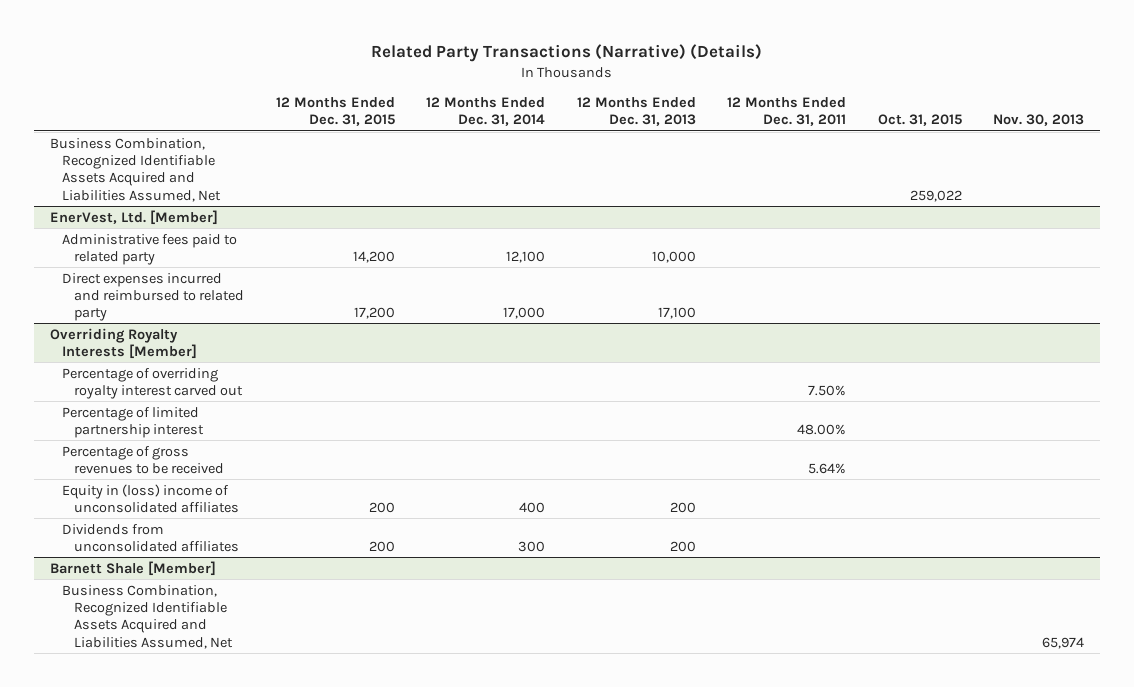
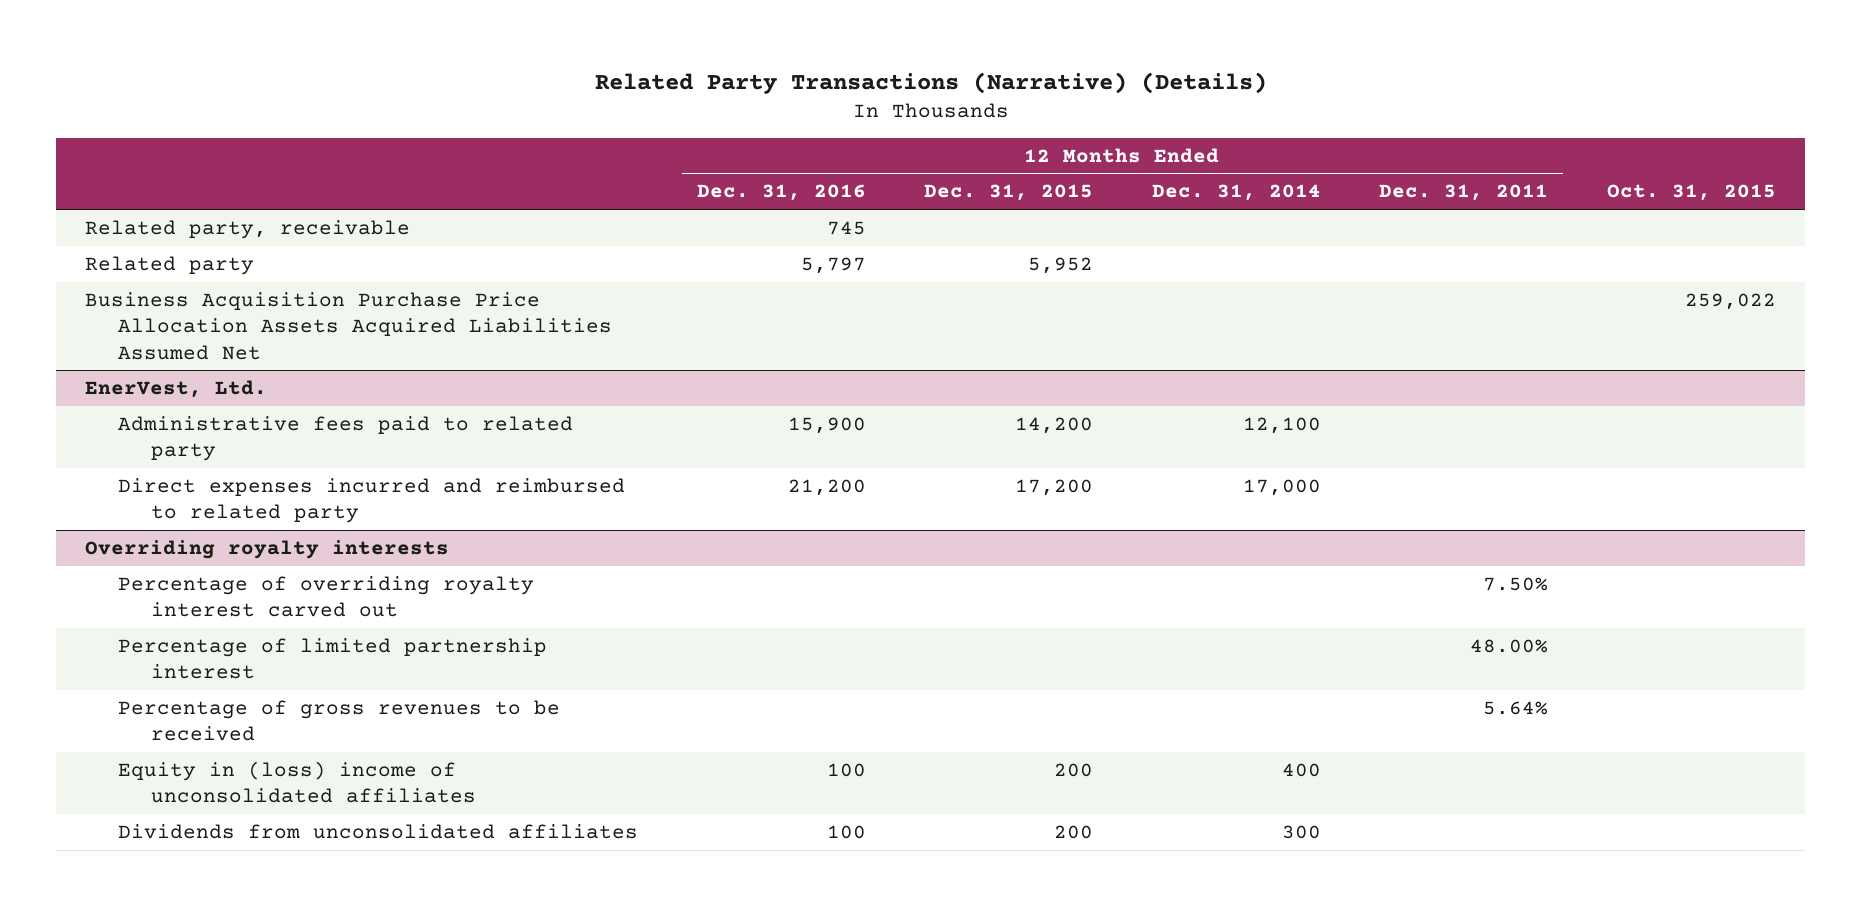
[576,97,696,127] 12 Months Ended Dec. 31, 2013 -> none
[993,114,1085,127] Nov. 30, 2013 -> none
none -> [696,184,866,202] Dec. 31, 2016
none -> [85,219,411,239] Related party, receivable
none -> [85,255,255,275] Related party
[49,137,222,202] Business Combination, Recognized Identifiable Assets Acquired and Liabilities Assumed, Net -> [85,291,613,360] Business Acquisition Purchase Price Allocation Assets Acquired Liabilities Assumed Net
[49,209,218,225] EnerVest, Ltd. [Member] -> [85,379,268,398] EnerVest, Ltd.
[49,327,198,359] Overriding Royalty Interests [Member] -> [85,539,450,559] Overriding royalty interests
[49,560,216,576] Barnett Shale [Member] -> none
[62,584,234,649] Business Combination, Recognized Identifiable Assets Acquired and Liabilities Assumed, Net -> none

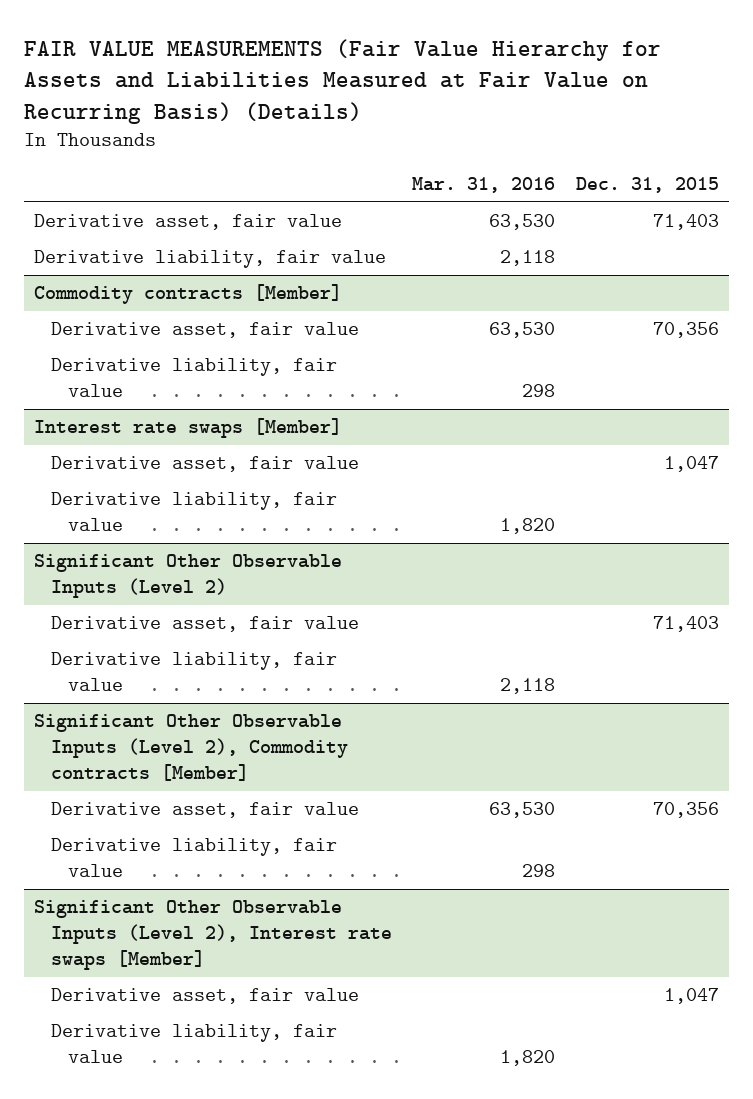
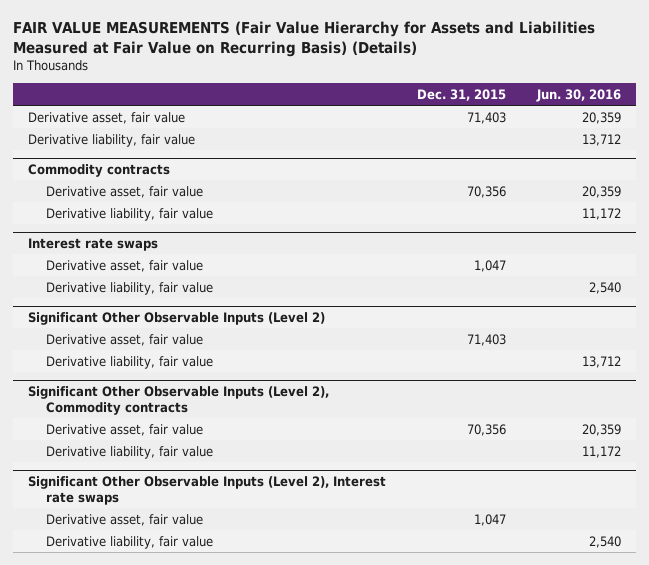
[412,177,556,194] Mar. 31, 2016 -> none
none -> [535,88,621,102] Jun. 30, 2016
[34,284,343,305] Commodity contracts [Member] -> [28,163,171,177] Commodity contracts
[34,418,343,439] Interest rate swaps [Member] -> [28,237,159,251] Interest rate swaps
[34,714,349,781] Significant Other Observable Inputs (Level 2), Commodity contracts [Member] -> [28,385,330,416] Significant Other Observable Inputs (Level 2), Commodity contracts
[34,900,393,970] Significant Other Observable Inputs (Level 2), Interest rate swaps [Member] -> [28,475,387,506] Significant Other Observable Inputs (Level 2), Interest rate swaps

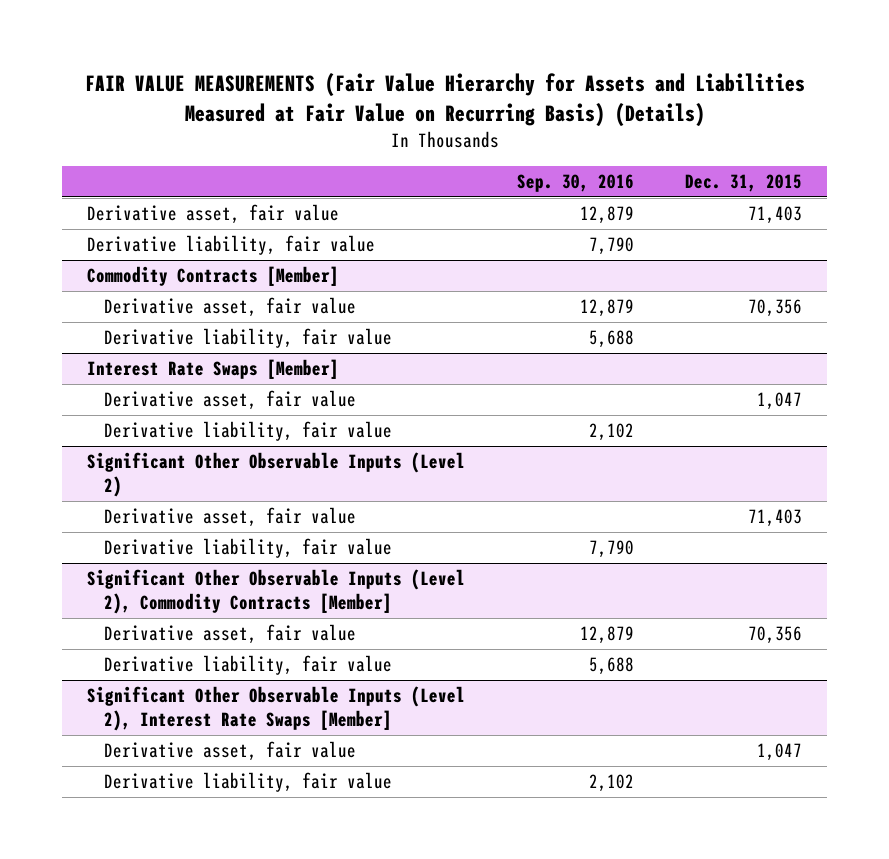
[535,88,621,102] Jun. 30, 2016 -> none
none -> [516,174,634,193] Sep. 30, 2016
[28,163,171,177] Commodity contracts -> [87,265,340,286] Commodity Contracts [Member]
[28,237,159,251] Interest rate swaps -> [87,358,340,379] Interest Rate Swaps [Member]
[28,385,330,416] Significant Other Observable Inputs (Level 2), Commodity contracts -> [87,568,466,615] Significant Other Observable Inputs (Level 2), Commodity Contracts [Member]
[28,475,387,506] Significant Other Observable Inputs (Level 2), Interest rate swaps -> [87,685,466,732] Significant Other Observable Inputs (Level 2), Interest Rate Swaps [Member]

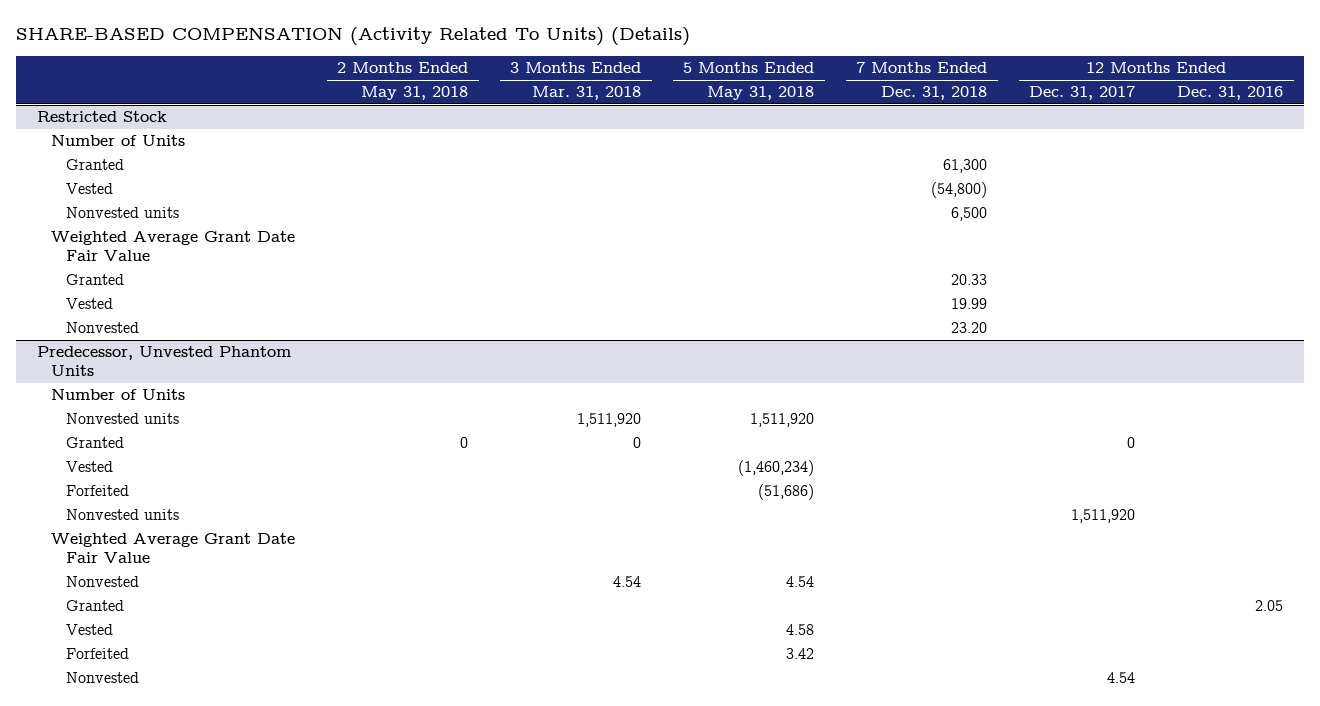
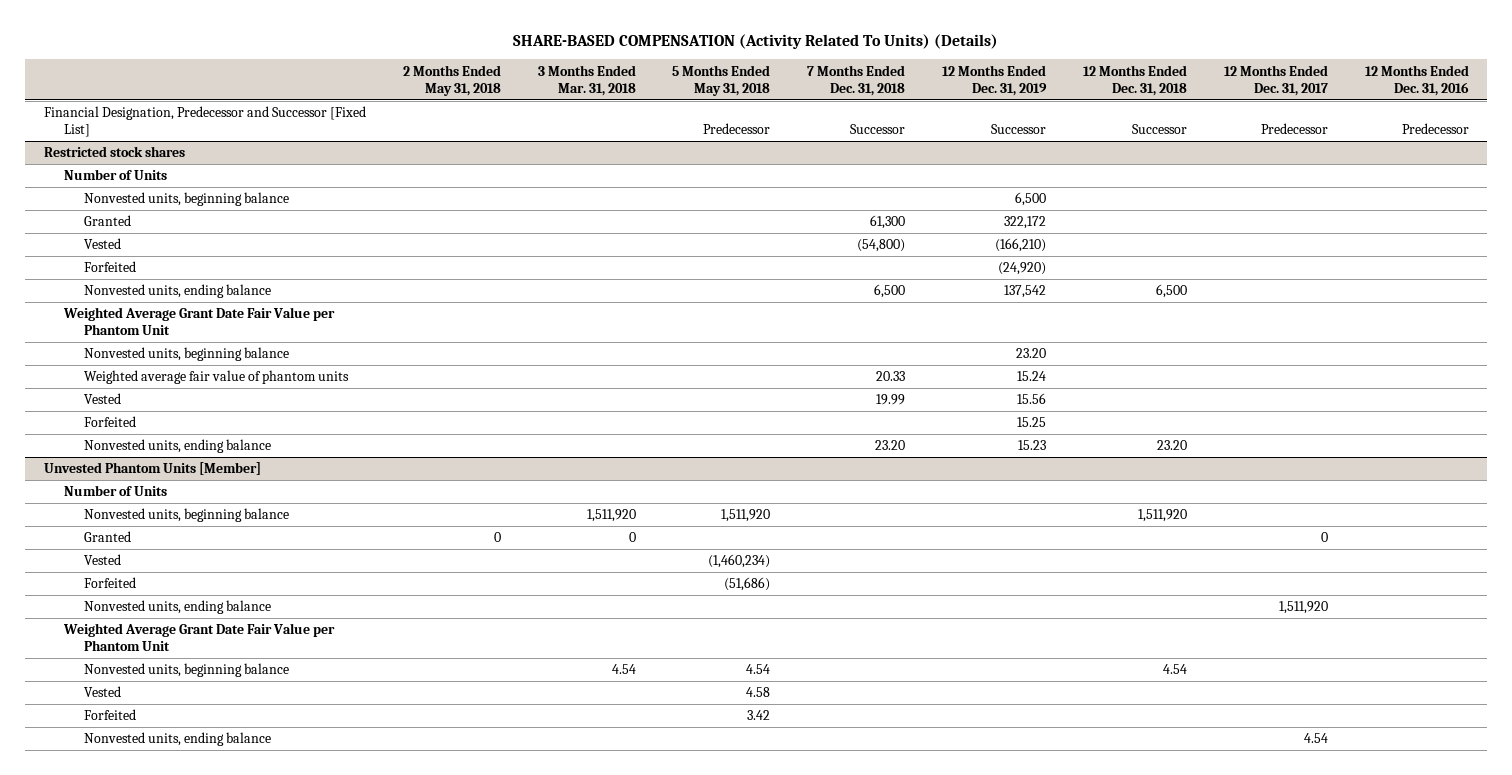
none -> [942,64,1048,96] 12 Months Ended Dec. 31, 2019
none -> [1082,64,1187,96] 12 Months Ended Dec. 31, 2018
none -> [43,106,366,138] Financial Designation, Predecessor and Successor [Fixed List]
[36,111,167,123] Restricted Stock -> [43,146,185,158] Restricted stock shares
none -> [83,192,289,207] Nonvested units, beginning balance
none -> [83,261,136,273] Forfeited
[65,207,179,219] Nonvested units -> [83,284,271,299] Nonvested units, ending balance
[51,231,296,262] Weighted Average Grant Date Fair Value -> [62,307,335,336] Weighted Average Grant Date Fair Value per Phantom Unit
none -> [83,347,289,362] Nonvested units, beginning balance
[65,274,124,286] Granted -> [83,370,349,385] Weighted average fair value of phantom units
none -> [83,416,136,428] Forfeited
[65,322,139,334] Nonvested -> [83,439,271,454] Nonvested units, ending balance
[36,346,291,377] Predecessor, Unvested Phantom Units -> [43,462,261,476] Unvested Phantom Units [Member]
[65,413,179,425] Nonvested units -> [83,508,289,523] Nonvested units, beginning balance
[65,600,124,612] Granted -> none
[65,509,179,521] Nonvested units -> [83,600,271,615] Nonvested units, ending balance
[51,533,296,564] Weighted Average Grant Date Fair Value -> [62,623,335,652] Weighted Average Grant Date Fair Value per Phantom Unit
[65,576,139,588] Nonvested -> [83,663,289,678] Nonvested units, beginning balance
[65,672,139,684] Nonvested -> [83,732,271,747] Nonvested units, ending balance

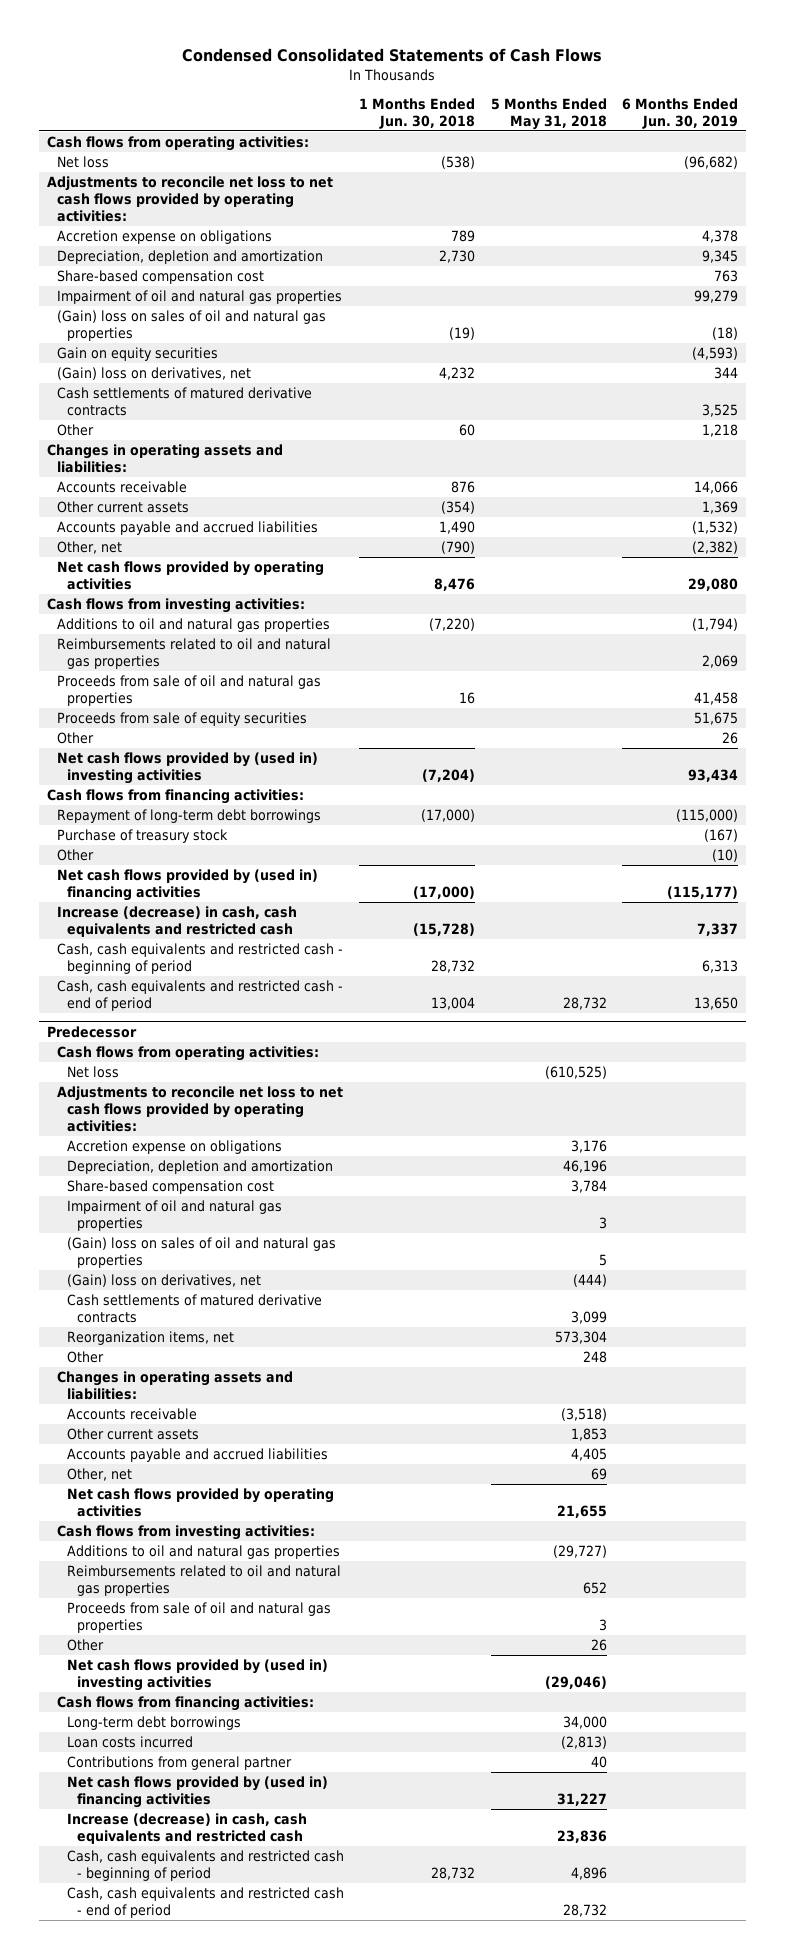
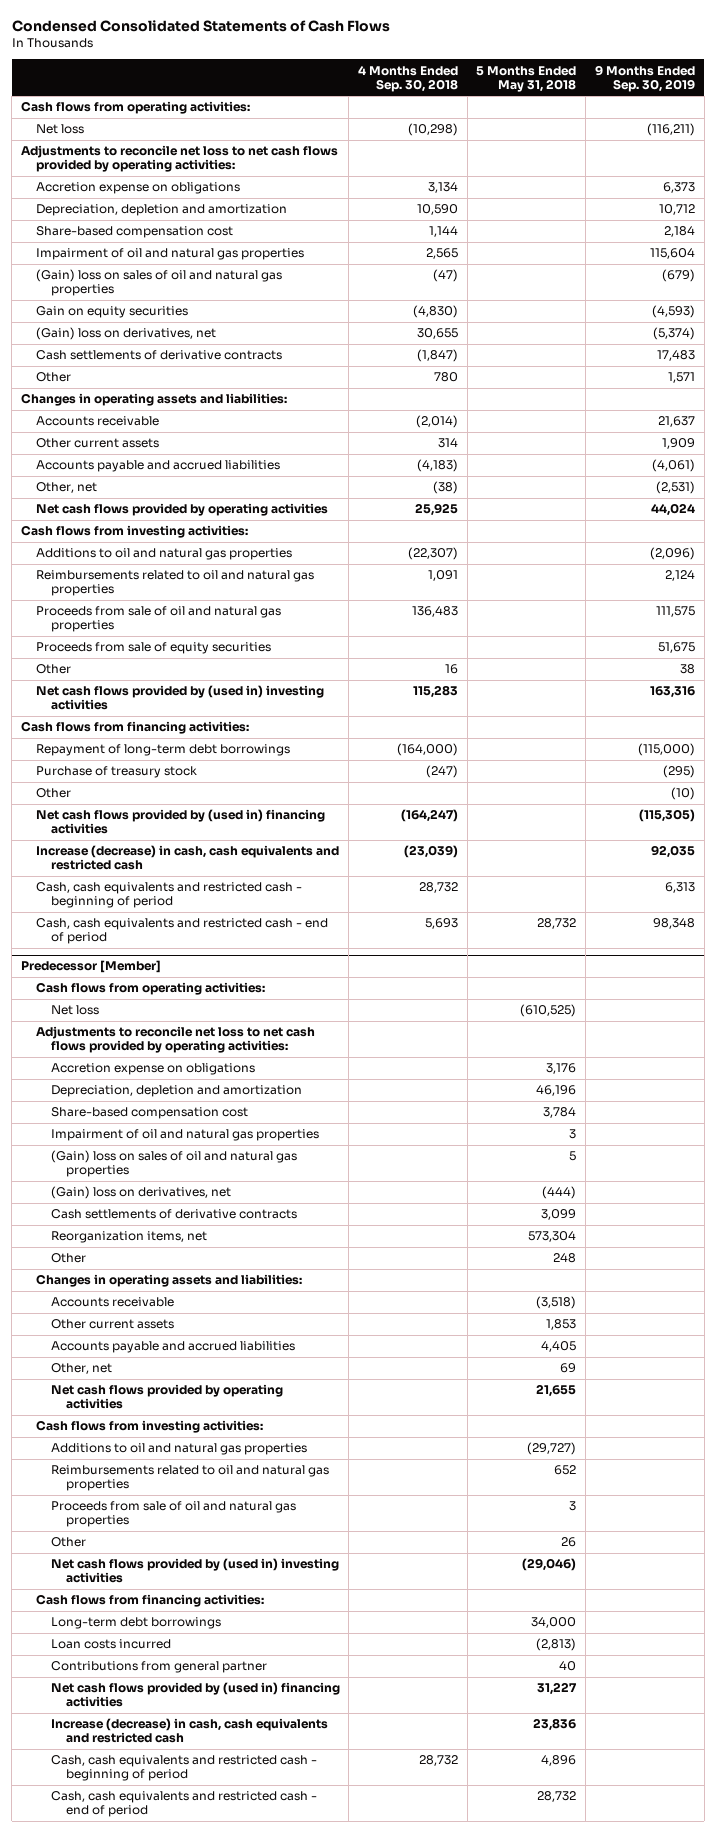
[359,97,476,129] 1 Months Ended Jun. 30, 2018 -> none
[621,97,738,129] 6 Months Ended Jun. 30, 2019 -> none
none -> [358,65,459,92] 4 Months Ended Sep. 30, 2018
none -> [594,64,695,92] 9 Months Ended Sep. 30, 2019
[57,387,313,417] Cash settlements of matured derivative contracts -> [35,350,282,361] Cash settlements of derivative contracts
[46,1025,137,1038] Predecessor -> [20,960,161,974] Predecessor [Member]
[67,1294,323,1324] Cash settlements of matured derivative contracts -> [50,1209,297,1220] Cash settlements of derivative contracts

